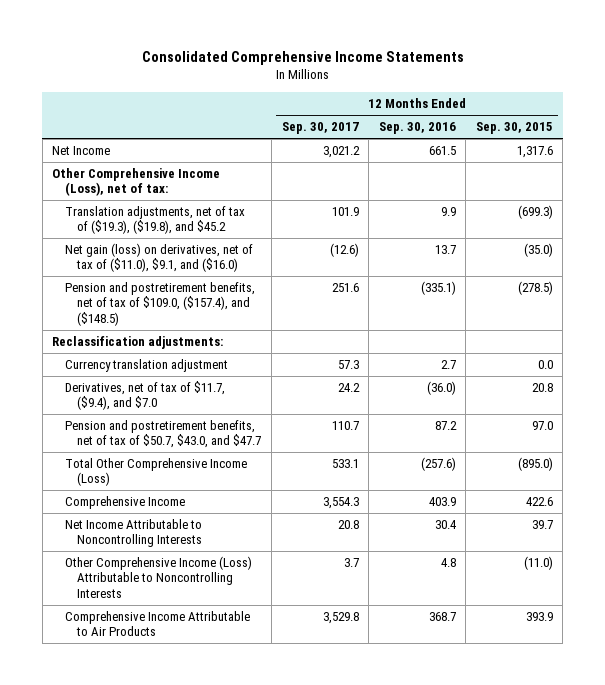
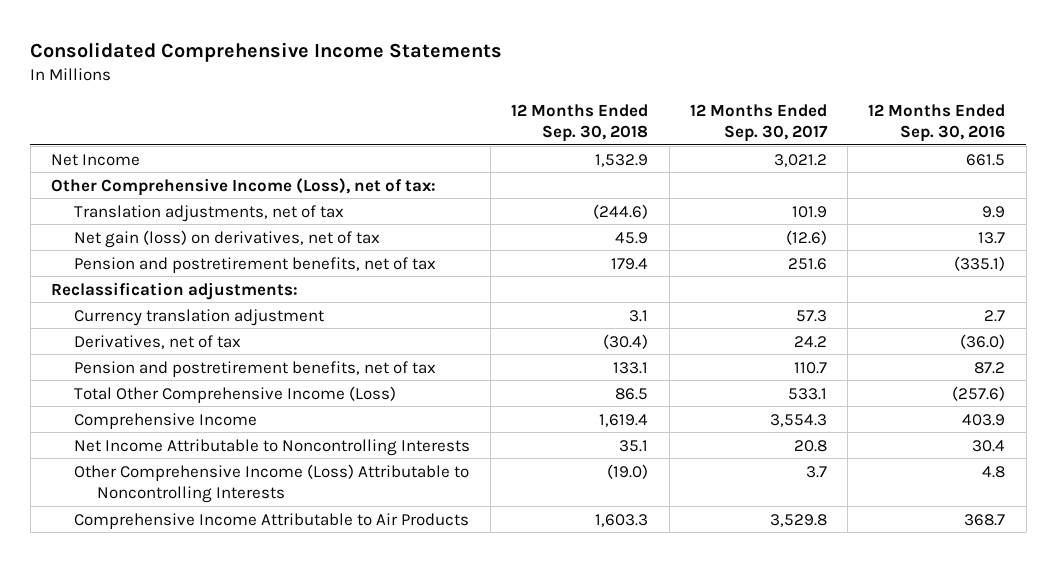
[475,122,553,135] Sep. 30, 2015 -> none
none -> [511,103,649,143] 12 Months Ended Sep. 30, 2018
[64,206,245,235] Translation adjustments, net of tax of ($19.3), ($19.8), and $45.2 -> [74,204,345,222] Translation adjustments, net of tax
[64,243,253,273] Net gain (loss) on derivatives, net of tax of ($11.0), $9.1, and ($16.0) -> [74,229,381,248] Net gain (loss) on derivatives, net of tax
[64,282,255,326] Pension and postretirement benefits, net of tax of $109.0, ($157.4), and ($148.5) -> [74,256,437,273] Pension and postretirement benefits, net of tax
[64,381,225,411] Derivatives, net of tax of $11.7, ($9.4), and $7.0 -> [74,334,242,349] Derivatives, net of tax
[64,420,262,449] Pension and postretirement benefits, net of tax of $50.7, $43.0, and $47.7 -> [74,360,437,377] Pension and postretirement benefits, net of tax

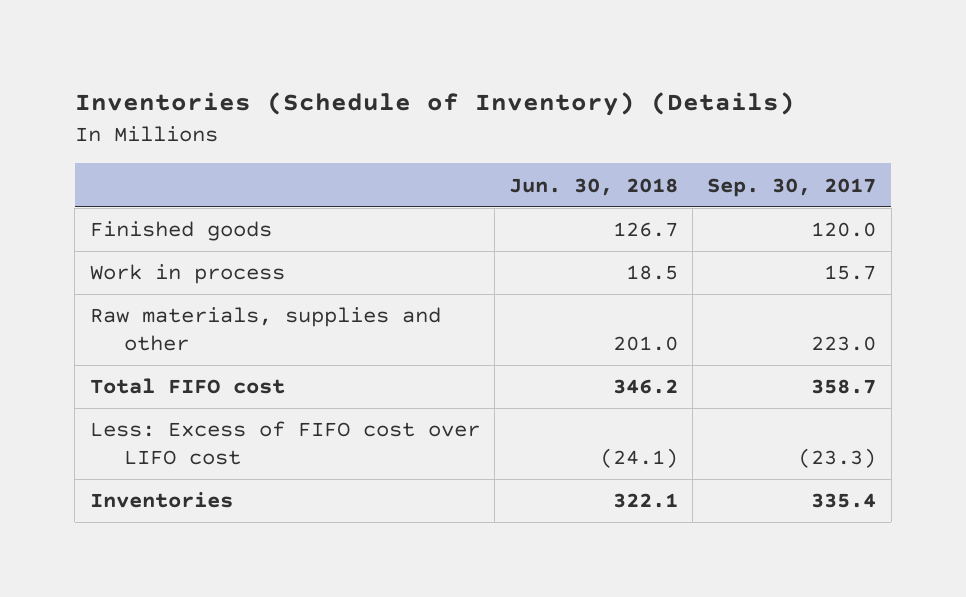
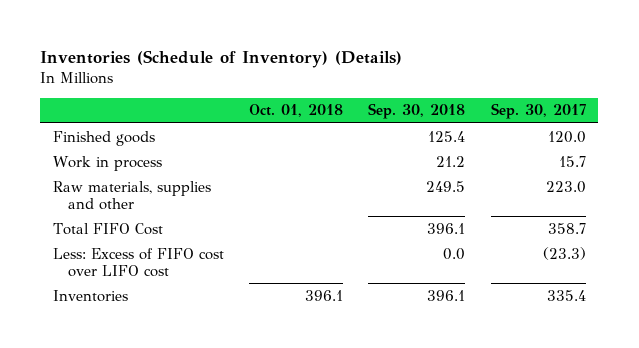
[509,177,679,196] Jun. 30, 2018 -> none
none -> [249,104,344,118] Oct. 01, 2018
none -> [368,103,466,120] Sep. 30, 2018
[89,378,285,395] Total FIFO cost -> [52,222,163,235] Total FIFO Cost

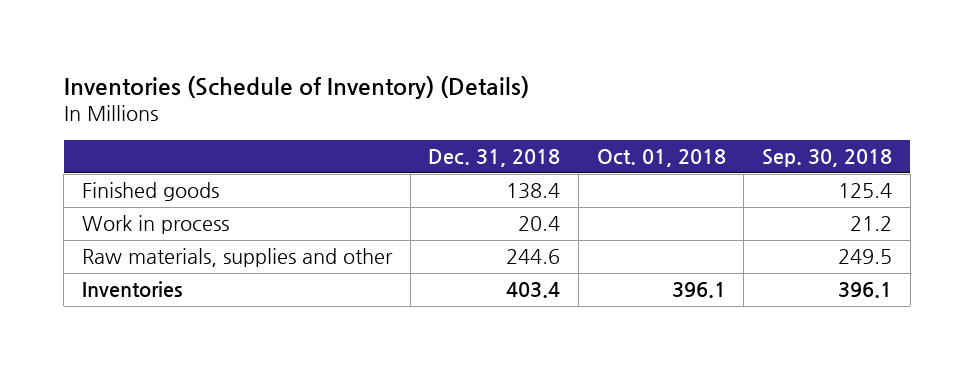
[490,103,586,120] Sep. 30, 2017 -> none
none -> [428,149,561,168] Dec. 31, 2018
[52,222,163,235] Total FIFO Cost -> none
[52,247,224,277] Less: Excess of FIFO cost over LIFO cost -> none

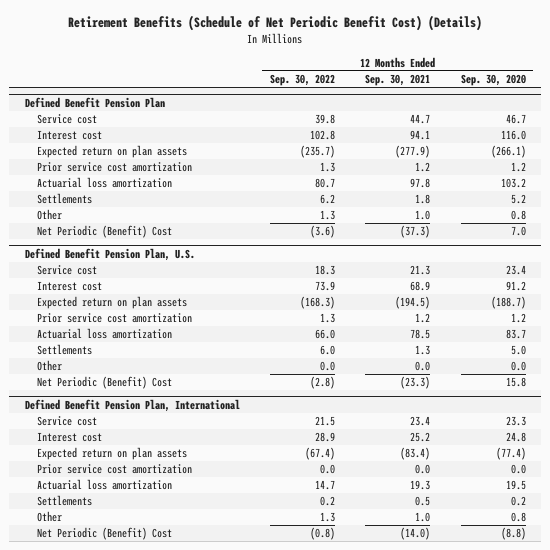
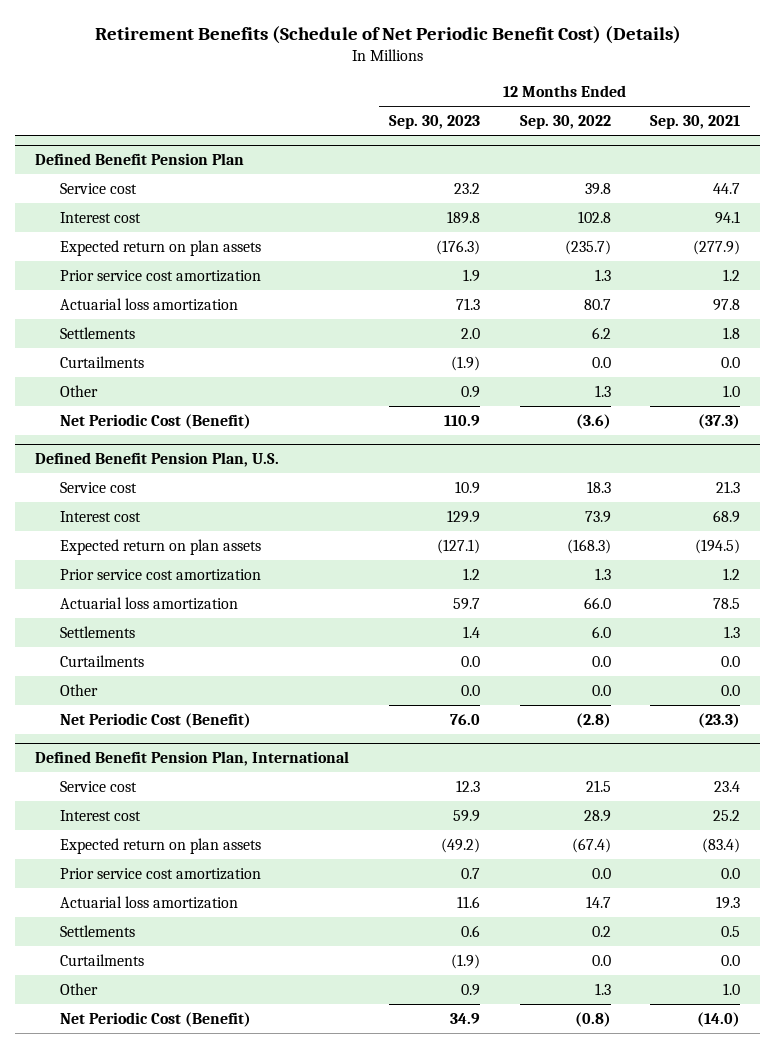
[460,74,526,87] Sep. 30, 2020 -> none
none -> [388,114,480,129] Sep. 30, 2023
none -> [59,355,144,368] Curtailments
[36,225,172,239] Net Periodic (Benefit) Cost -> [59,413,251,429] Net Periodic Cost (Benefit)
none -> [59,654,144,667] Curtailments
[36,376,172,390] Net Periodic (Benefit) Cost -> [59,712,251,728] Net Periodic Cost (Benefit)
none -> [59,953,144,966] Curtailments
[36,527,172,541] Net Periodic (Benefit) Cost -> [59,1011,251,1027] Net Periodic Cost (Benefit)

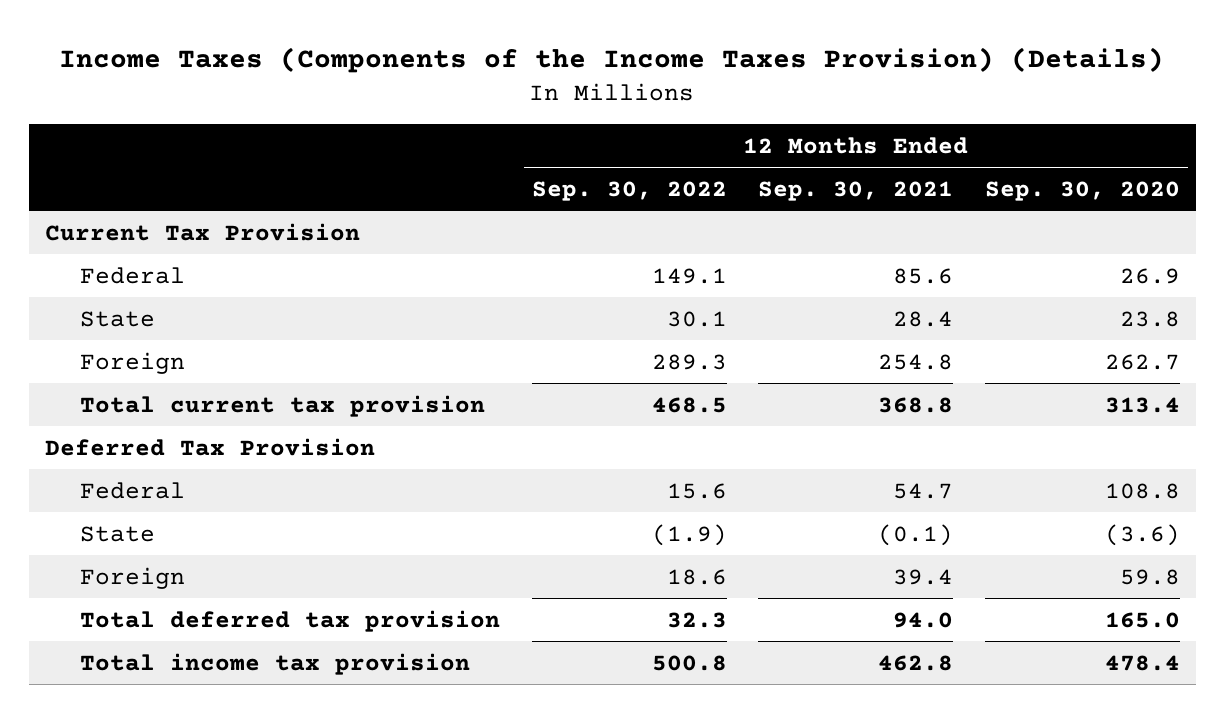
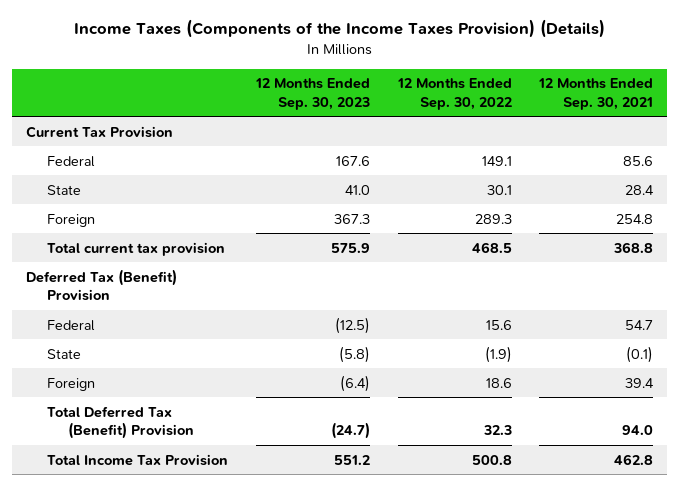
[985,180,1181,201] Sep. 30, 2020 -> none
none -> [254,78,370,110] 12 Months Ended Sep. 30, 2023
[44,437,375,456] Deferred Tax Provision -> [25,268,177,302] Deferred Tax (Benefit) Provision
[79,609,500,632] Total deferred tax provision -> [46,405,195,440] Total Deferred Tax (Benefit) Provision
[79,652,470,675] Total income tax provision -> [46,453,228,466] Total Income Tax Provision

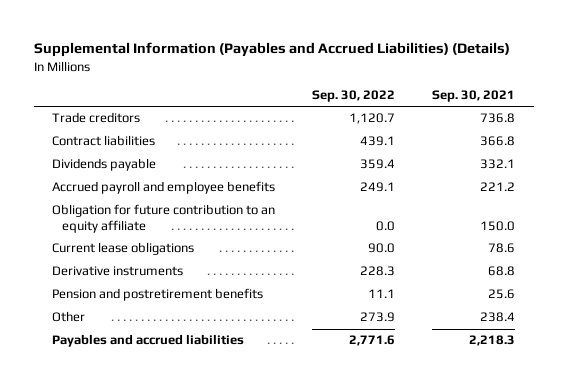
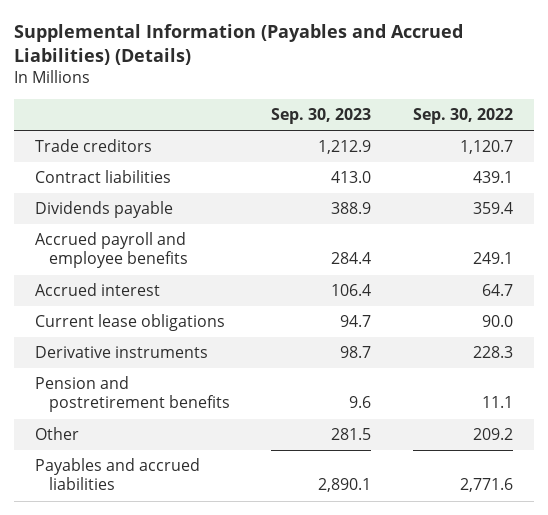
[432,89,516,102] Sep. 30, 2021 -> none
none -> [271,108,372,125] Sep. 30, 2023
[52,204,276,234] Obligation for future contribution to an equity affiliate -> none
none -> [35,283,161,297] Accrued interest
[360,312,396,323] 273.9 -> [472,428,513,441] 209.2

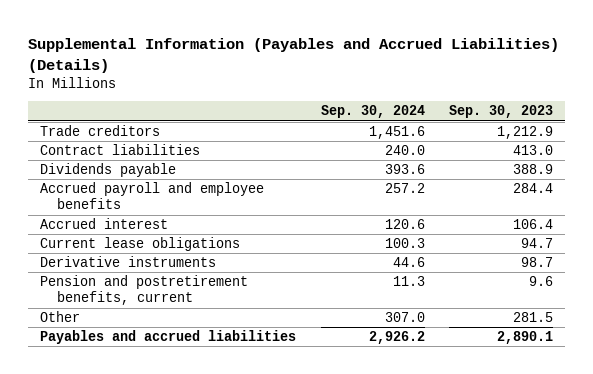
[412,108,513,125] Sep. 30, 2022 -> none
none -> [320,105,425,119] Sep. 30, 2024
[35,376,230,413] Pension and postretirement benefits -> [39,275,248,306] Pension and postretirement benefits, current

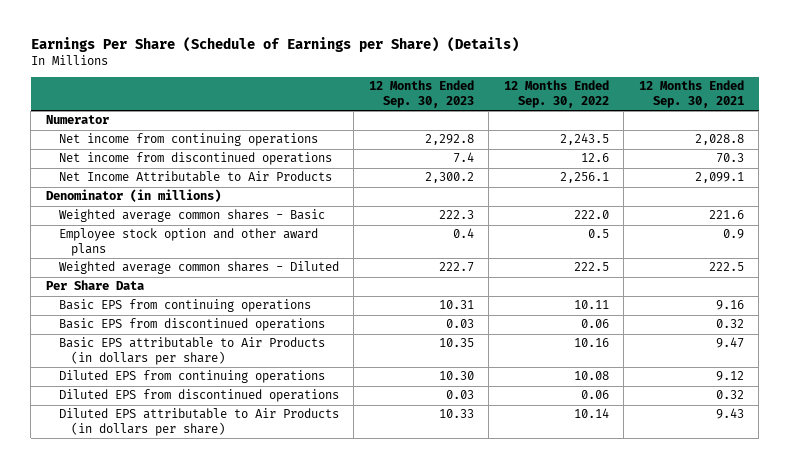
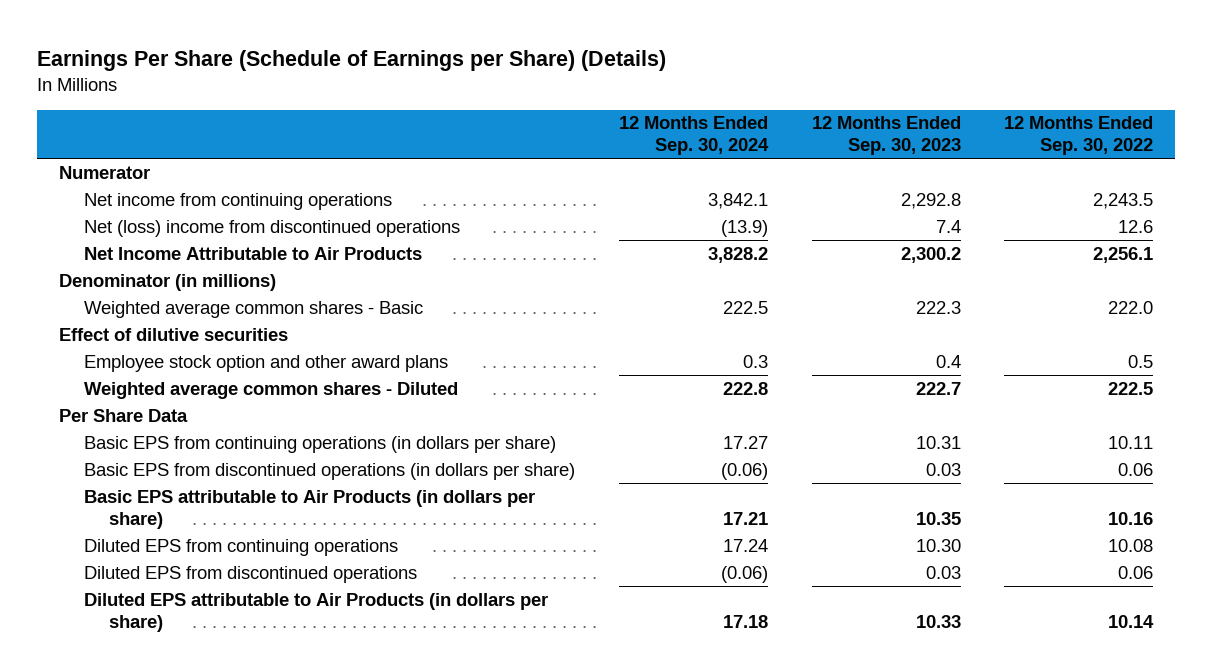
[638,80,744,108] 12 Months Ended Sep. 30, 2021 -> none
none -> [618,116,769,156] 12 Months Ended Sep. 30, 2024
[58,152,332,166] Net income from discontinued operations -> [84,219,461,237] Net (loss) income from discontinued operations
none -> [58,327,288,341] Effect of dilutive securities
[58,299,311,313] Basic EPS from continuing operations -> [84,435,557,453] Basic EPS from continuing operations (in dollars per share)
[58,318,325,332] Basic EPS from discontinued operations -> [84,462,576,480] Basic EPS from discontinued operations (in dollars per share)

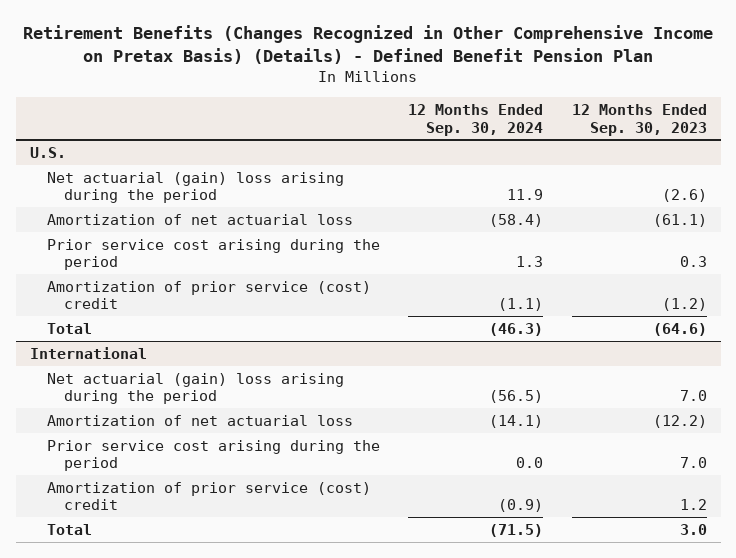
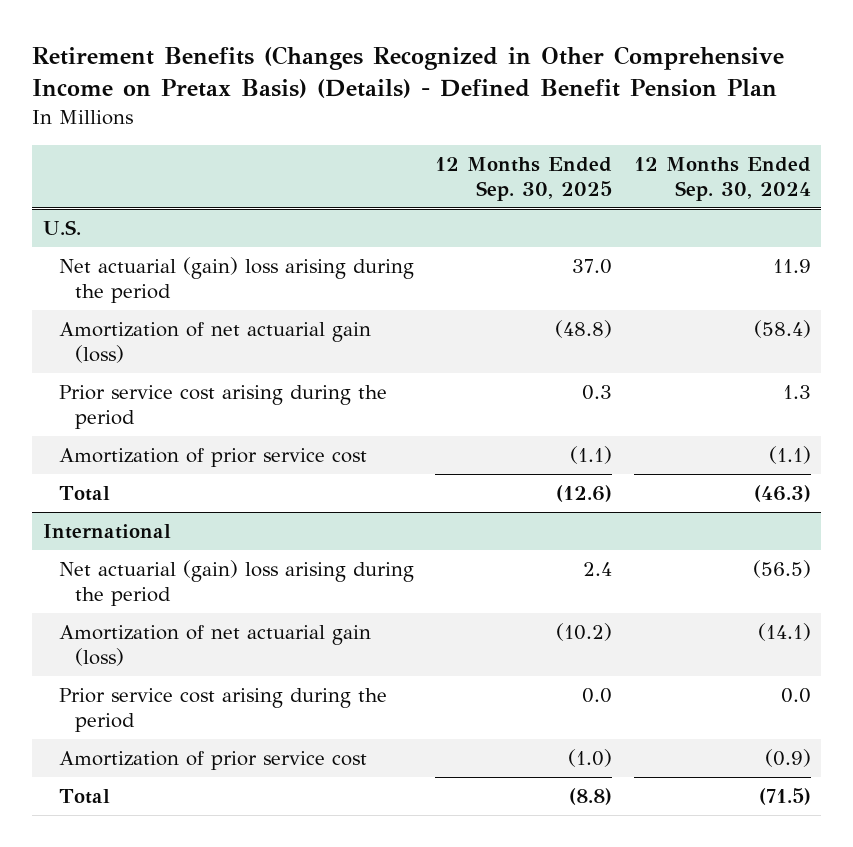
[571,104,707,136] 12 Months Ended Sep. 30, 2023 -> none
none -> [435,157,613,201] 12 Months Ended Sep. 30, 2025
[46,213,353,225] Amortization of net actuarial loss -> [58,322,371,363] Amortization of net actuarial gain (loss)
[46,280,371,310] Amortization of prior service (cost) credit -> [58,448,367,468] Amortization of prior service cost
[46,414,353,426] Amortization of net actuarial loss -> [58,625,371,666] Amortization of net actuarial gain (loss)
[46,481,371,511] Amortization of prior service (cost) credit -> [58,751,367,771] Amortization of prior service cost

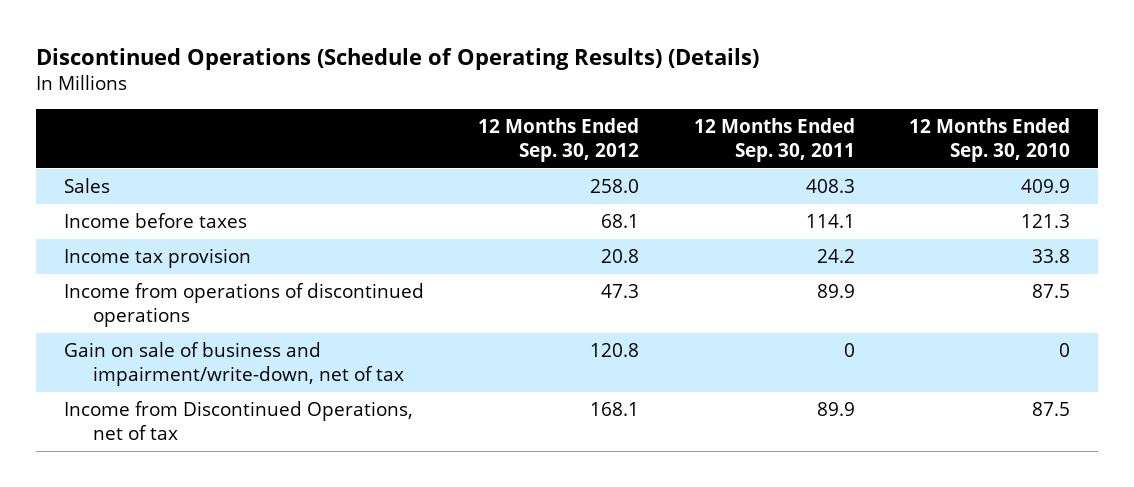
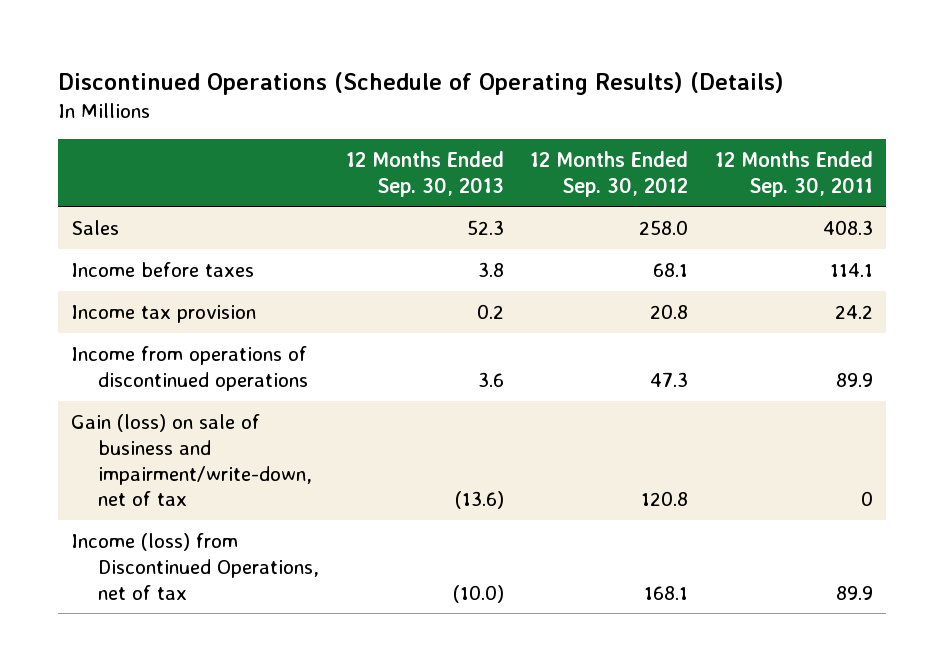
[909,118,1071,162] 12 Months Ended Sep. 30, 2010 -> none
none -> [345,150,504,197] 12 Months Ended Sep. 30, 2013
[63,342,405,386] Gain on sale of business and impairment/write-down, net of tax -> [70,413,313,507] Gain (loss) on sale of business and impairment/write-down, net of tax
[63,401,413,440] Income from Discontinued Operations, net of tax -> [70,532,320,600] Income (loss) from Discontinued Operations, net of tax

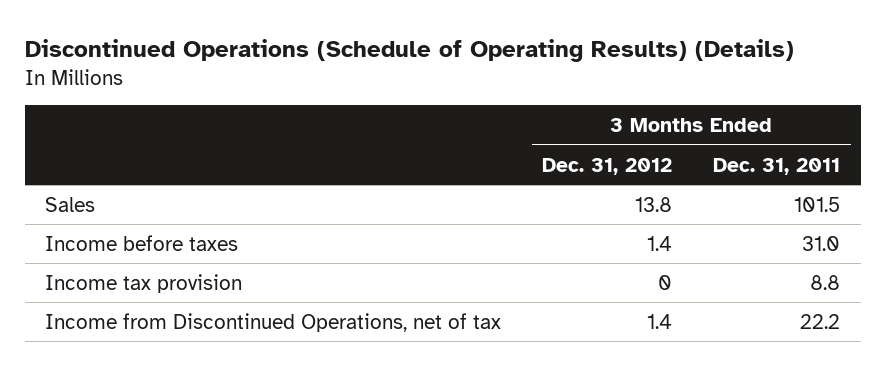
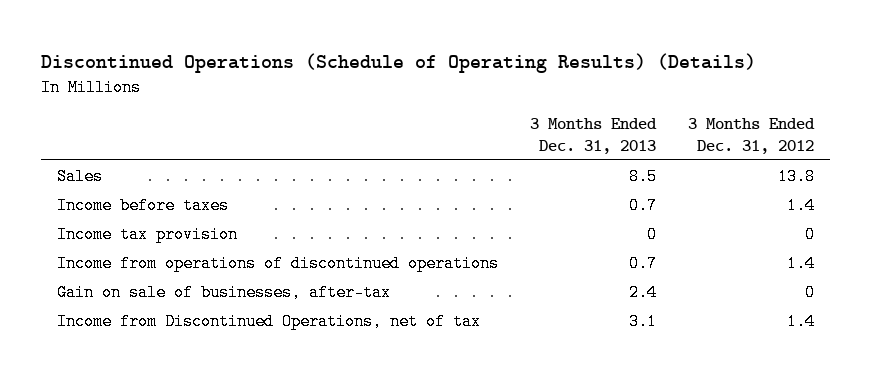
[713,157,841,175] Dec. 31, 2011 -> none
none -> [529,118,657,154] 3 Months Ended Dec. 31, 2013
none -> [56,254,499,272] Income from operations of discontinued operations
none -> [56,283,391,301] Gain on sale of businesses, after-tax

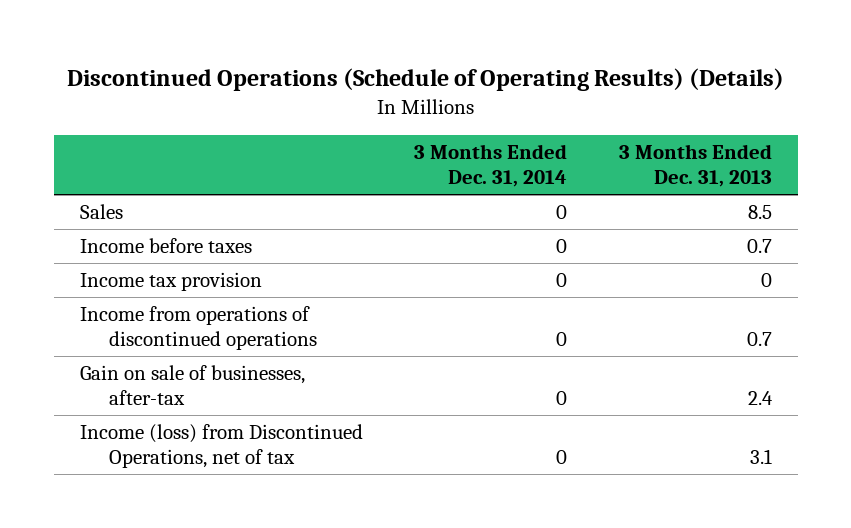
[687,118,815,154] 3 Months Ended Dec. 31, 2012 -> none
none -> [414,144,568,188] 3 Months Ended Dec. 31, 2014
[56,312,481,330] Income from Discontinued Operations, net of tax -> [79,424,363,469] Income (loss) from Discontinued Operations, net of tax

